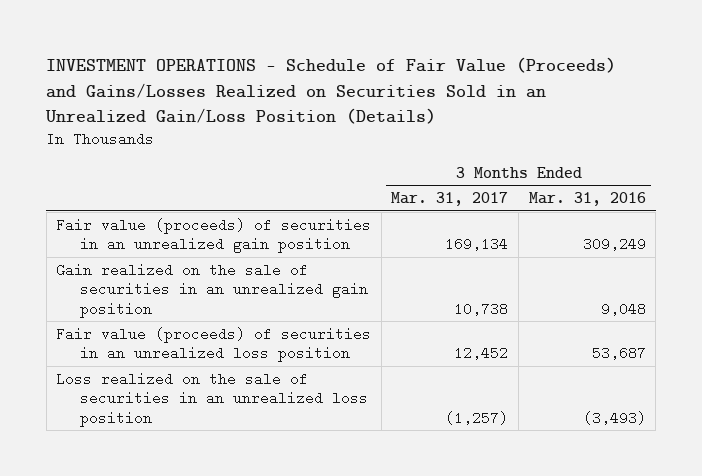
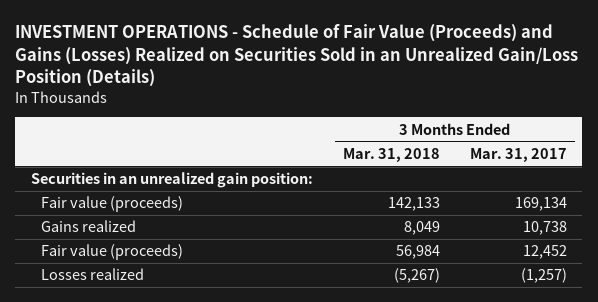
[45,57,617,124] INVESTMENT OPERATIONS - Schedule of Fair Value (Proceeds) and Gains/Losses Realized on Securities Sold in an Unrealized Gain/Loss Position (Details) -> [15,24,579,88] INVESTMENT OPERATIONS - Schedule of Fair Value (Proceeds) and Gains (Losses) Realized on Securities Sold in an Unrealized Gain/Loss Position (Details)
[528,191,646,206] Mar. 31, 2016 -> none
none -> [342,148,440,163] Mar. 31, 2018
none -> [30,172,313,189] Securities in an unrealized gain position:
[56,217,372,254] Fair value (proceeds) of securities in an unrealized gain position -> [40,196,183,213] Fair value (proceeds)
[56,262,368,318] Gain realized on the sale of securities in an unrealized gain position -> [40,220,136,233] Gains realized
[56,326,372,363] Fair value (proceeds) of securities in an unrealized loss position -> [40,244,183,261] Fair value (proceeds)
[56,371,368,427] Loss realized on the sale of securities in an unrealized loss position -> [40,268,144,281] Losses realized

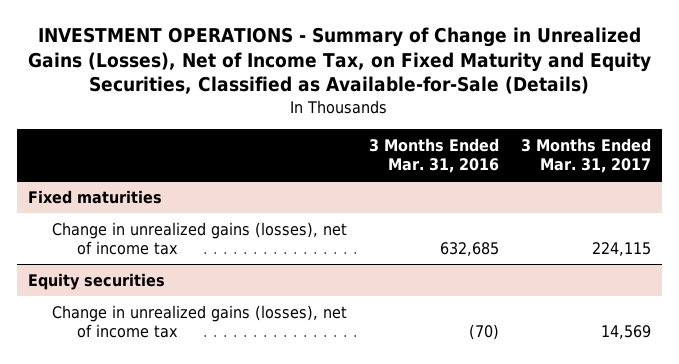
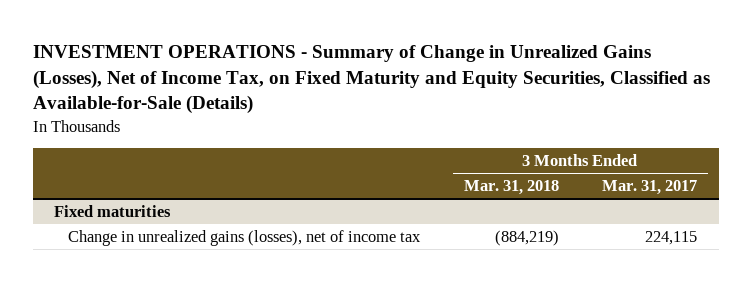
[368,137,499,174] 3 Months Ended Mar. 31, 2016 -> none
none -> [463,180,559,196] Mar. 31, 2018
[27,272,165,290] Equity securities -> none
[52,304,348,339] Change in unrealized gains (losses), net of income tax -> none

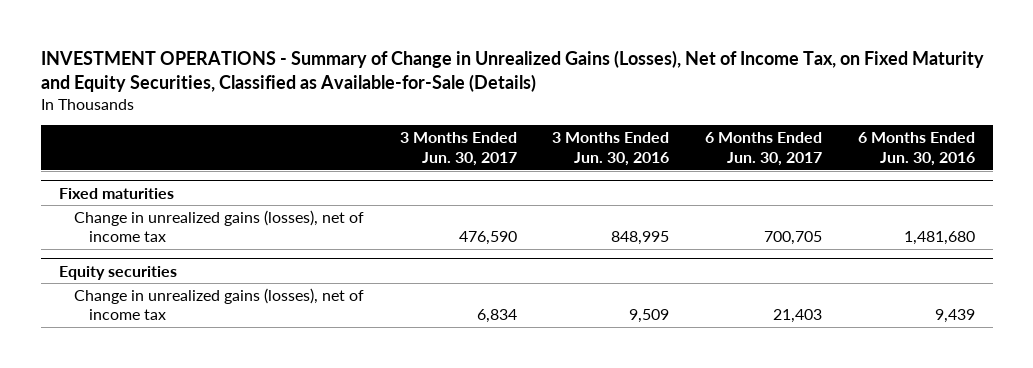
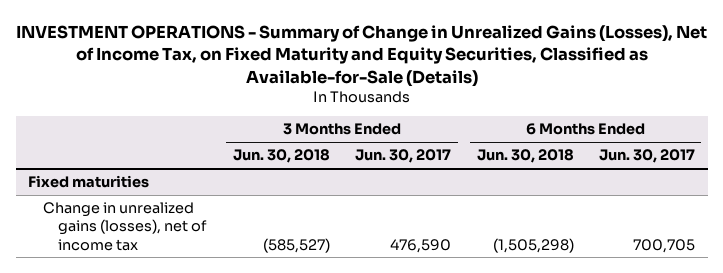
[552,132,670,166] 3 Months Ended Jun. 30, 2016 -> none
[857,132,975,166] 6 Months Ended Jun. 30, 2016 -> none
none -> [232,149,330,164] Jun. 30, 2018
none -> [476,149,574,164] Jun. 30, 2018
[58,265,177,280] Equity securities -> none
[73,287,364,321] Change in unrealized gains (losses), net of income tax -> none

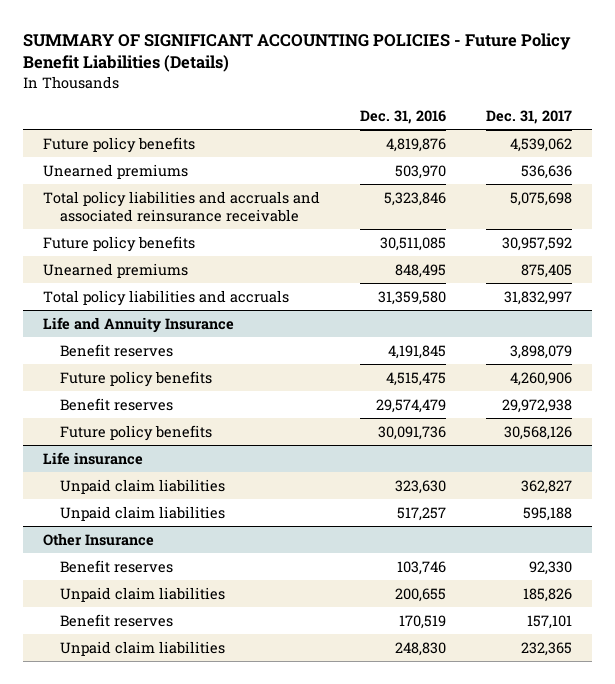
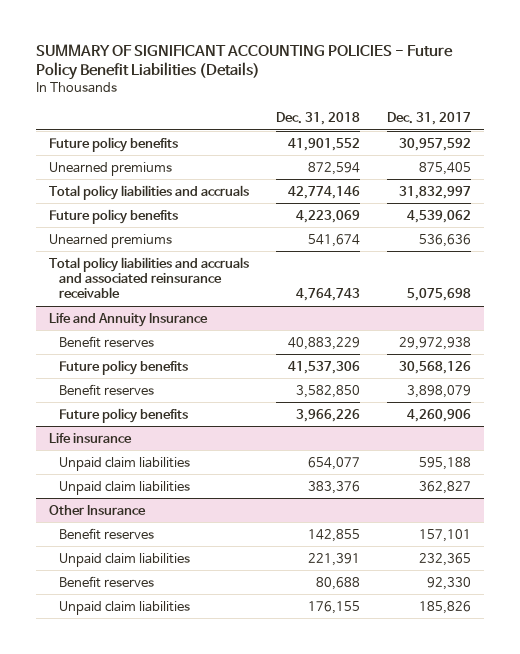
[360,110,447,125] Dec. 31, 2016 -> none
none -> [275,111,360,125] Dec. 31, 2018
[43,136,196,153] Future policy benefits -> [49,208,179,224] Future policy benefits
[43,163,189,179] Unearned premiums -> [49,233,173,248] Unearned premiums
[43,190,321,223] Total policy liabilities and accruals and associated reinsurance receivable -> [49,256,250,298] Total policy liabilities and accruals and associated reinsurance receivable
[59,343,173,357] Benefit reserves -> [58,383,154,396] Benefit reserves
[59,370,212,387] Future policy benefits -> [58,407,188,423] Future policy benefits
[59,478,225,494] Unpaid claim liabilities -> [58,480,190,495] Unpaid claim liabilities
[59,559,173,573] Benefit reserves -> [58,575,154,588] Benefit reserves
[59,586,225,602] Unpaid claim liabilities -> [58,600,190,615] Unpaid claim liabilities

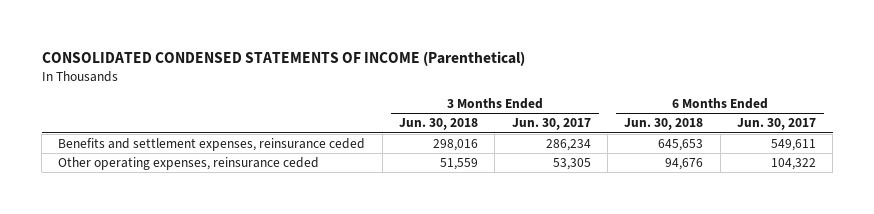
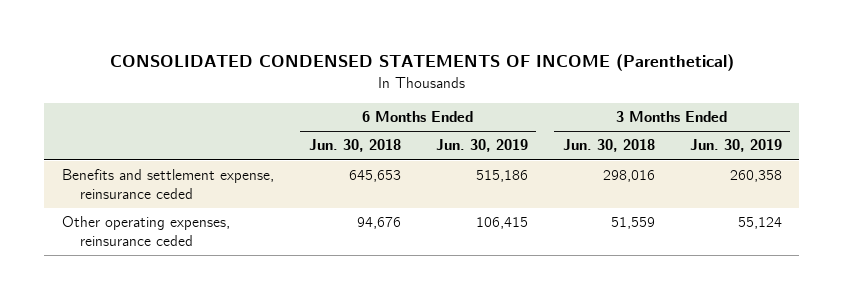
[511,118,591,131] Jun. 30, 2017 -> none
[736,118,816,131] Jun. 30, 2017 -> none
none -> [435,139,528,153] Jun. 30, 2019
none -> [689,139,782,153] Jun. 30, 2019
[58,138,366,152] Benefits and settlement expenses, reinsurance ceded -> [61,169,274,200] Benefits and settlement expense, reinsurance ceded

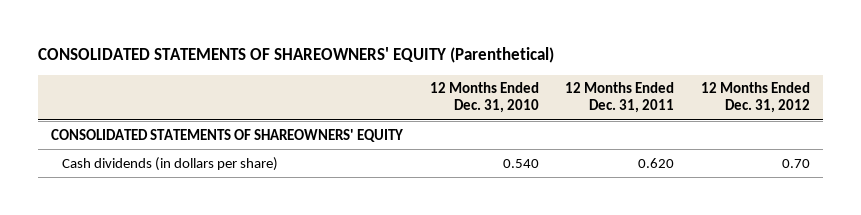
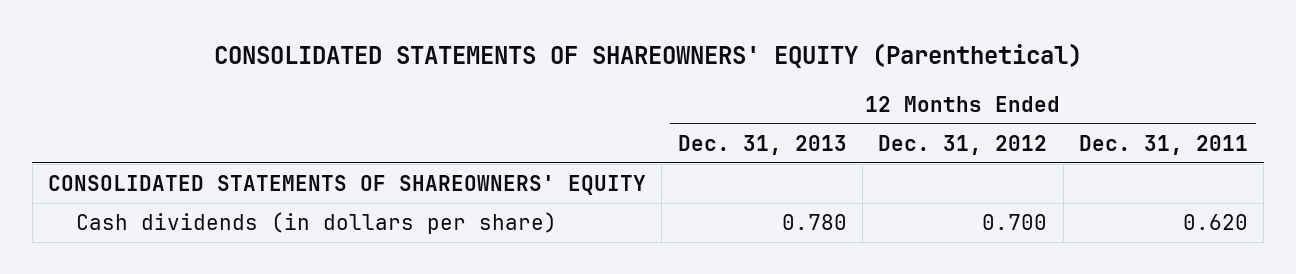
[429,82,539,114] 12 Months Ended Dec. 31, 2010 -> none
none -> [677,134,847,155] Dec. 31, 2013
[781,158,810,168] 0.70 -> [982,214,1048,231] 0.700

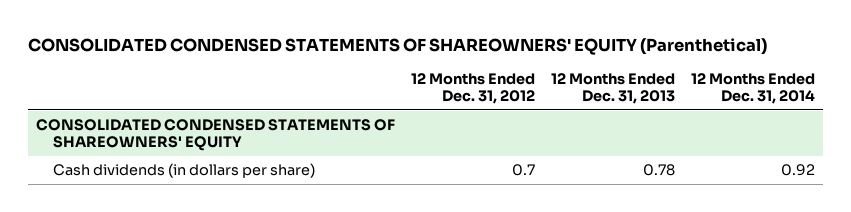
[214,43,1083,69] CONSOLIDATED STATEMENTS OF SHAREOWNERS' EQUITY (Parenthetical) -> [28,37,768,55] CONSOLIDATED CONDENSED STATEMENTS OF SHAREOWNERS' EQUITY (Parenthetical)
[1078,134,1248,155] Dec. 31, 2011 -> none
none -> [690,73,815,105] 12 Months Ended Dec. 31, 2014
[48,175,647,196] CONSOLIDATED STATEMENTS OF SHAREOWNERS' EQUITY -> [36,119,396,151] CONSOLIDATED CONDENSED STATEMENTS OF SHAREOWNERS' EQUITY
[781,214,847,231] 0.780 -> [642,164,675,177] 0.78
[982,214,1048,231] 0.700 -> [512,164,536,177] 0.7

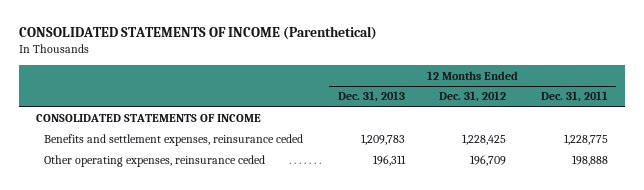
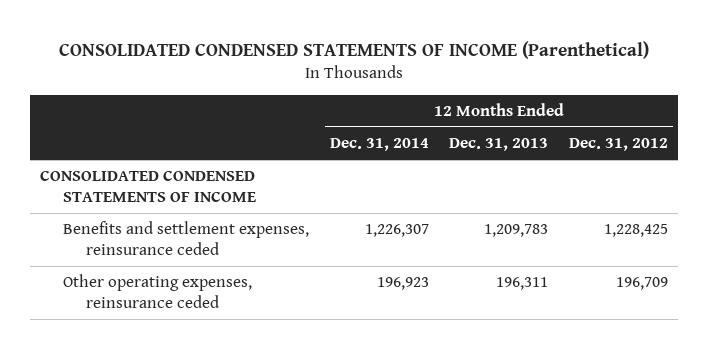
[18,26,377,41] CONSOLIDATED STATEMENTS OF INCOME (Parenthetical) -> [59,40,650,59] CONSOLIDATED CONDENSED STATEMENTS OF INCOME (Parenthetical)
[540,91,608,103] Dec. 31, 2011 -> none
none -> [329,138,429,152] Dec. 31, 2014
[35,114,261,123] CONSOLIDATED STATEMENTS OF INCOME -> [40,170,257,202] CONSOLIDATED CONDENSED STATEMENTS OF INCOME

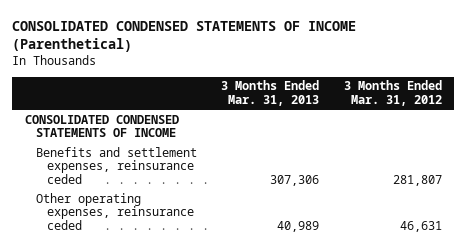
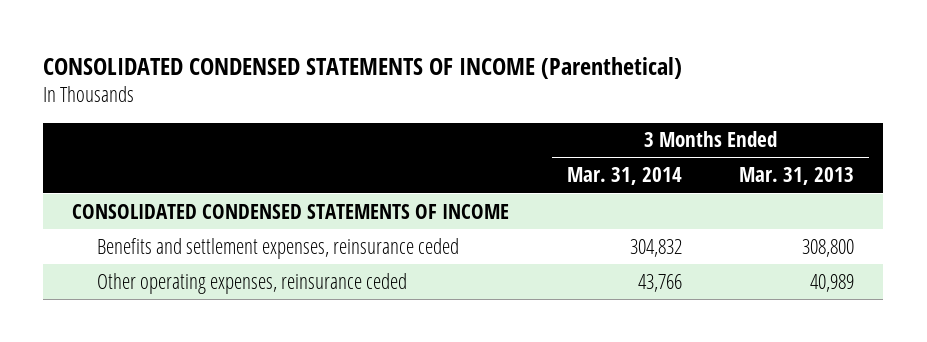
[343,80,442,106] 3 Months Ended Mar. 31, 2012 -> none
none -> [566,167,682,186] Mar. 31, 2014
[270,175,320,187] 307,306 -> [802,238,855,257] 308,800

